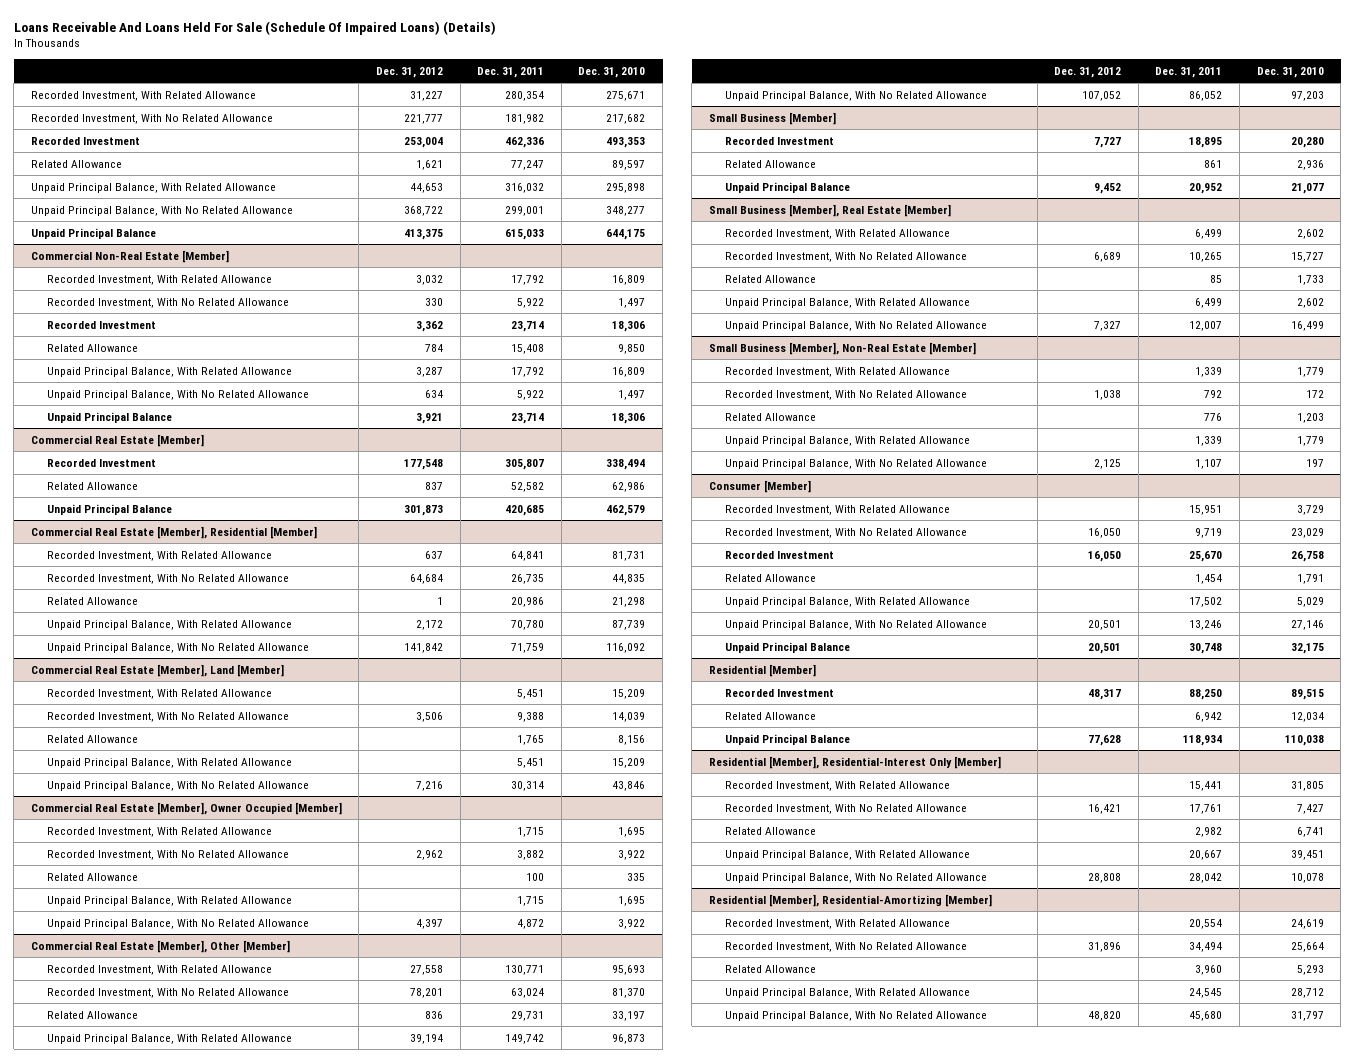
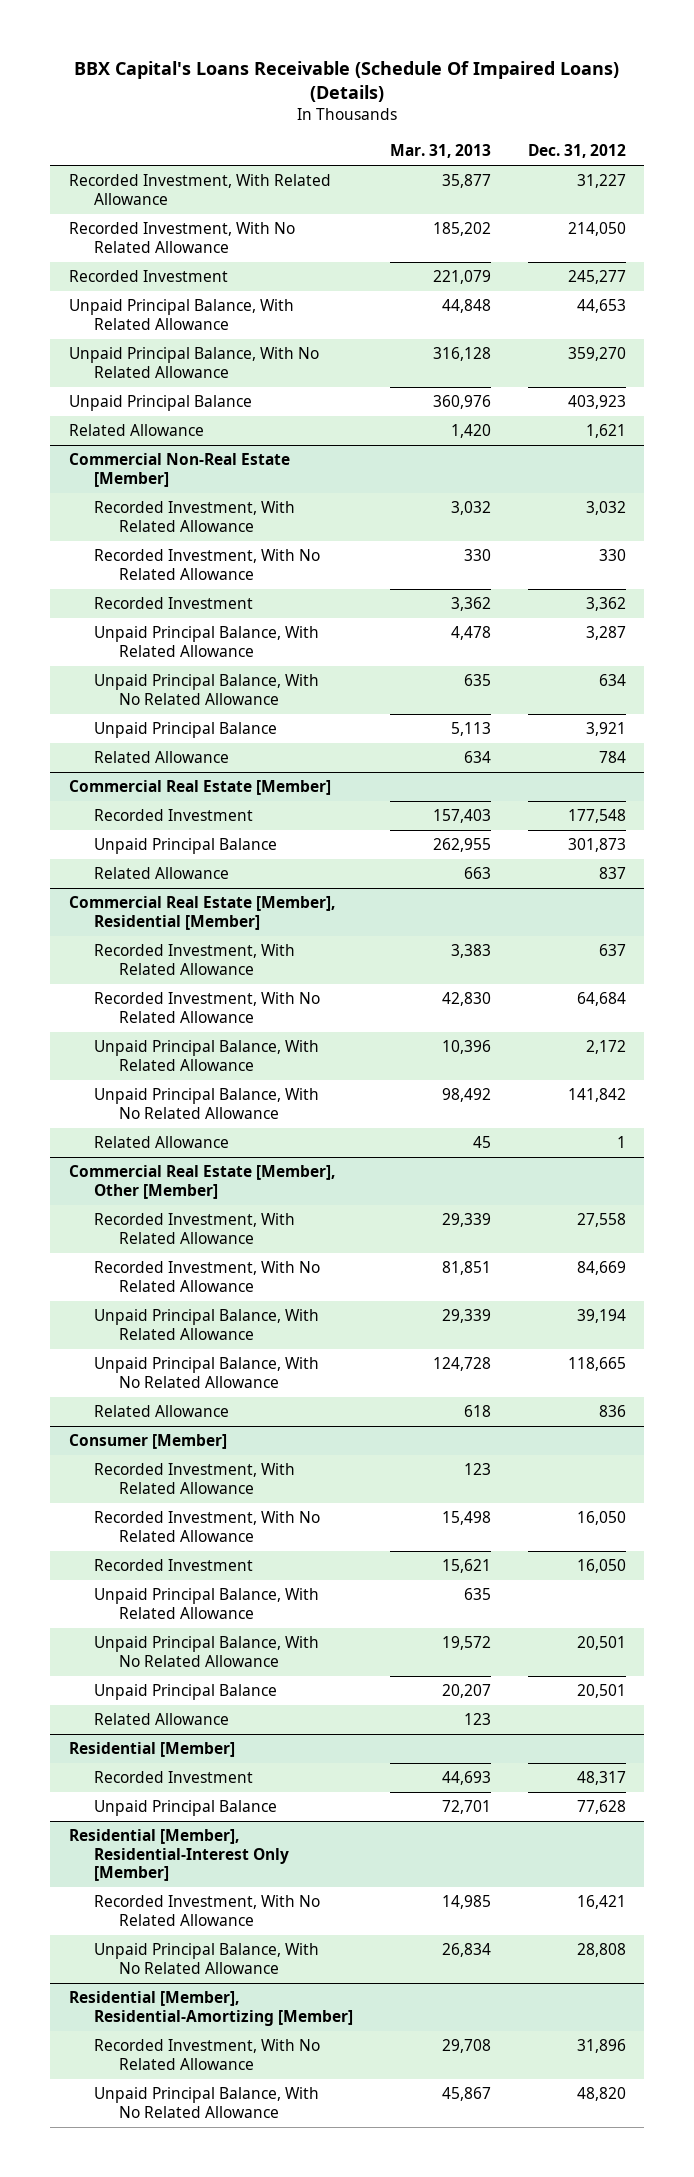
[13,20,496,35] Loans Receivable And Loans Held For Sale (Schedule Of Impaired Loans) (Details) -> [74,60,620,103] BBX Capital's Loans Receivable (Schedule Of Impaired Loans) (Details)
[477,66,545,78] Dec. 31, 2011 -> none
[578,66,646,78] Dec. 31, 2010 -> none
none -> [389,144,491,159] Mar. 31, 2013
[403,113,443,124] 221,777 -> [567,222,626,237] 214,050
[403,136,443,148] 253,004 -> [567,270,626,285] 245,277
[403,205,443,216] 368,722 -> [567,347,626,362] 359,270
[403,228,443,240] 413,375 -> [567,395,626,410] 403,923
[30,159,122,168] Related Allowance -> [68,424,204,437] Related Allowance
[47,343,139,352] Related Allowance -> [93,751,229,764] Related Allowance
[47,481,139,490] Related Allowance -> [93,867,229,880] Related Allowance
[30,663,284,677] Commercial Real Estate [Member], Land [Member] -> none
[47,688,273,699] Recorded Investment, With Related Allowance -> none
[47,711,290,722] Recorded Investment, With No Related Allowance -> none
[47,734,139,743] Related Allowance -> none
[47,757,293,768] Unpaid Principal Balance, With Related Allowance -> none
[47,780,310,791] Unpaid Principal Balance, With No Related Allowance -> none
[30,801,342,815] Commercial Real Estate [Member], Owner Occupied [Member] -> none
[47,826,273,837] Recorded Investment, With Related Allowance -> none
[47,849,290,860] Recorded Investment, With No Related Allowance -> none
[47,872,139,881] Related Allowance -> none
[47,895,293,906] Unpaid Principal Balance, With Related Allowance -> none
[47,918,310,929] Unpaid Principal Balance, With No Related Allowance -> none
[47,596,139,605] Related Allowance -> [93,1136,229,1149] Related Allowance
[409,987,443,998] 78,201 -> [576,1261,626,1276] 84,669
[708,111,836,125] Small Business [Member] -> none
[725,136,835,145] Recorded Investment -> none
[725,159,817,168] Related Allowance -> none
[725,181,851,193] Unpaid Principal Balance -> none
[708,203,951,217] Small Business [Member], Real Estate [Member] -> none
[725,228,951,239] Recorded Investment, With Related Allowance -> none
[725,251,968,262] Recorded Investment, With No Related Allowance -> none
[725,274,817,283] Related Allowance -> none
[725,297,971,308] Unpaid Principal Balance, With Related Allowance -> none
[725,320,988,331] Unpaid Principal Balance, With No Related Allowance -> none
[708,341,976,355] Small Business [Member], Non-Real Estate [Member] -> none
[725,366,951,377] Recorded Investment, With Related Allowance -> none
[725,389,968,400] Recorded Investment, With No Related Allowance -> none
[725,412,817,421] Related Allowance -> none
[725,435,971,446] Unpaid Principal Balance, With Related Allowance -> none
[725,458,988,469] Unpaid Principal Balance, With No Related Allowance -> none
[1082,90,1122,101] 107,052 -> [567,1357,626,1372] 118,665
[47,1010,139,1019] Related Allowance -> [93,1405,229,1418] Related Allowance
[725,573,817,582] Related Allowance -> [93,1713,229,1726] Related Allowance
[725,711,817,720] Related Allowance -> none
[725,780,951,791] Recorded Investment, With Related Allowance -> none
[725,826,817,835] Related Allowance -> none
[725,849,971,860] Unpaid Principal Balance, With Related Allowance -> none
[725,918,951,929] Recorded Investment, With Related Allowance -> none
[725,964,817,973] Related Allowance -> none
[725,987,971,998] Unpaid Principal Balance, With Related Allowance -> none

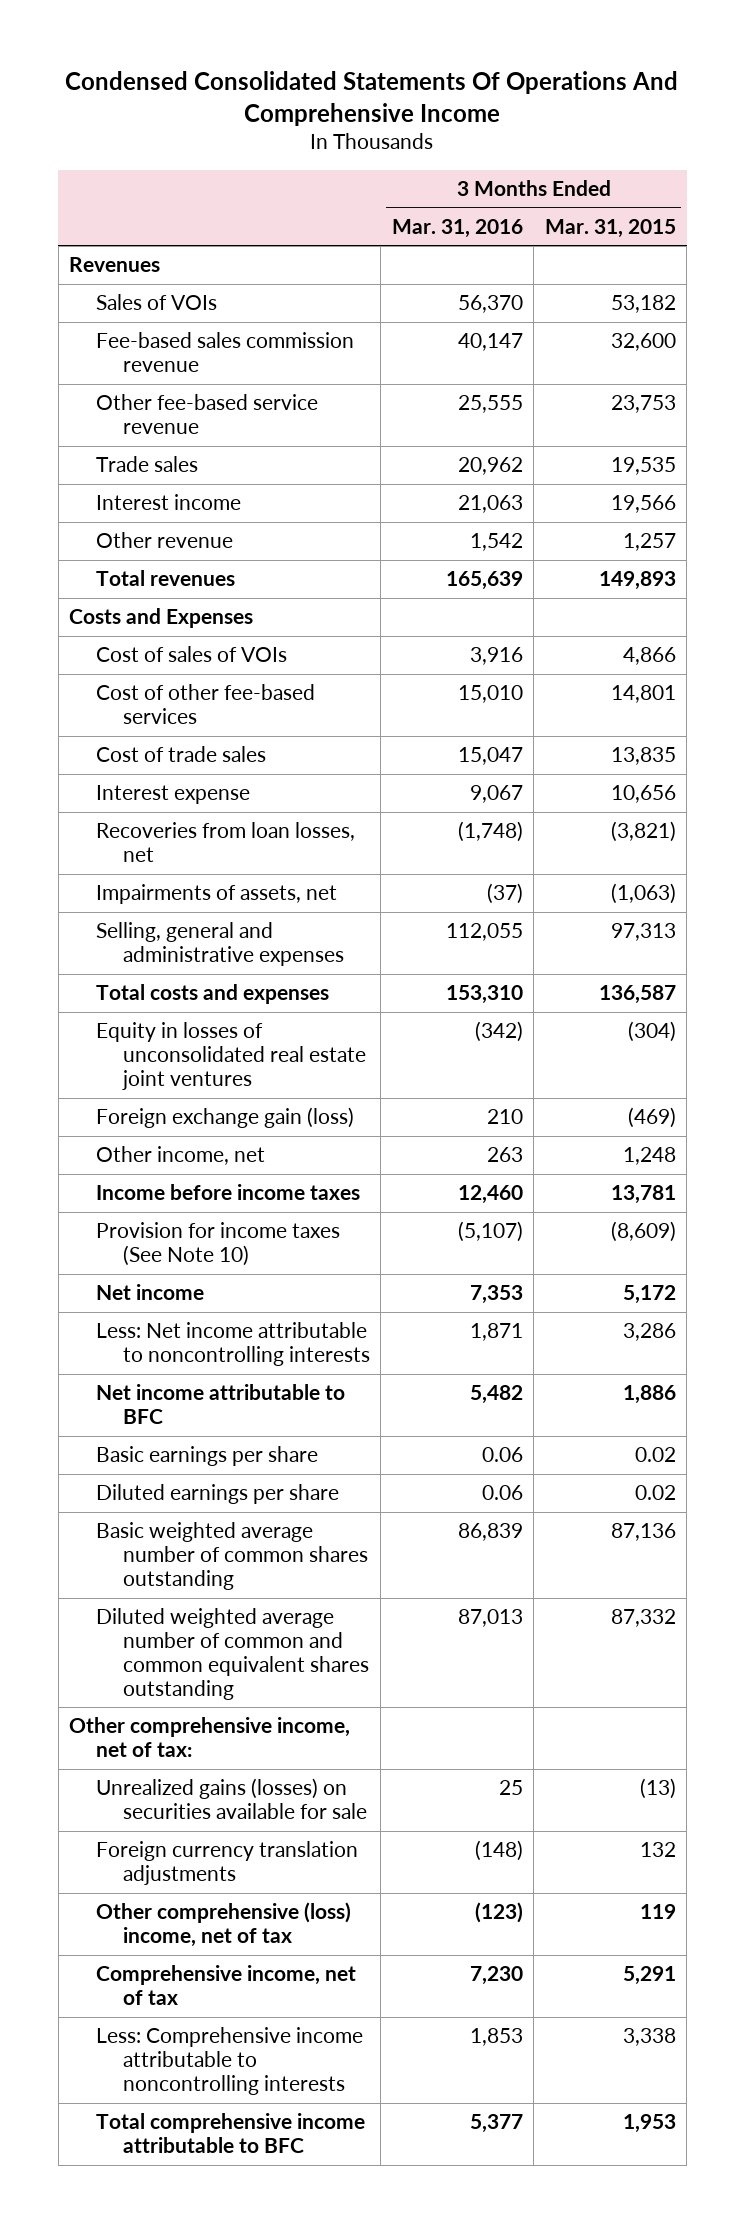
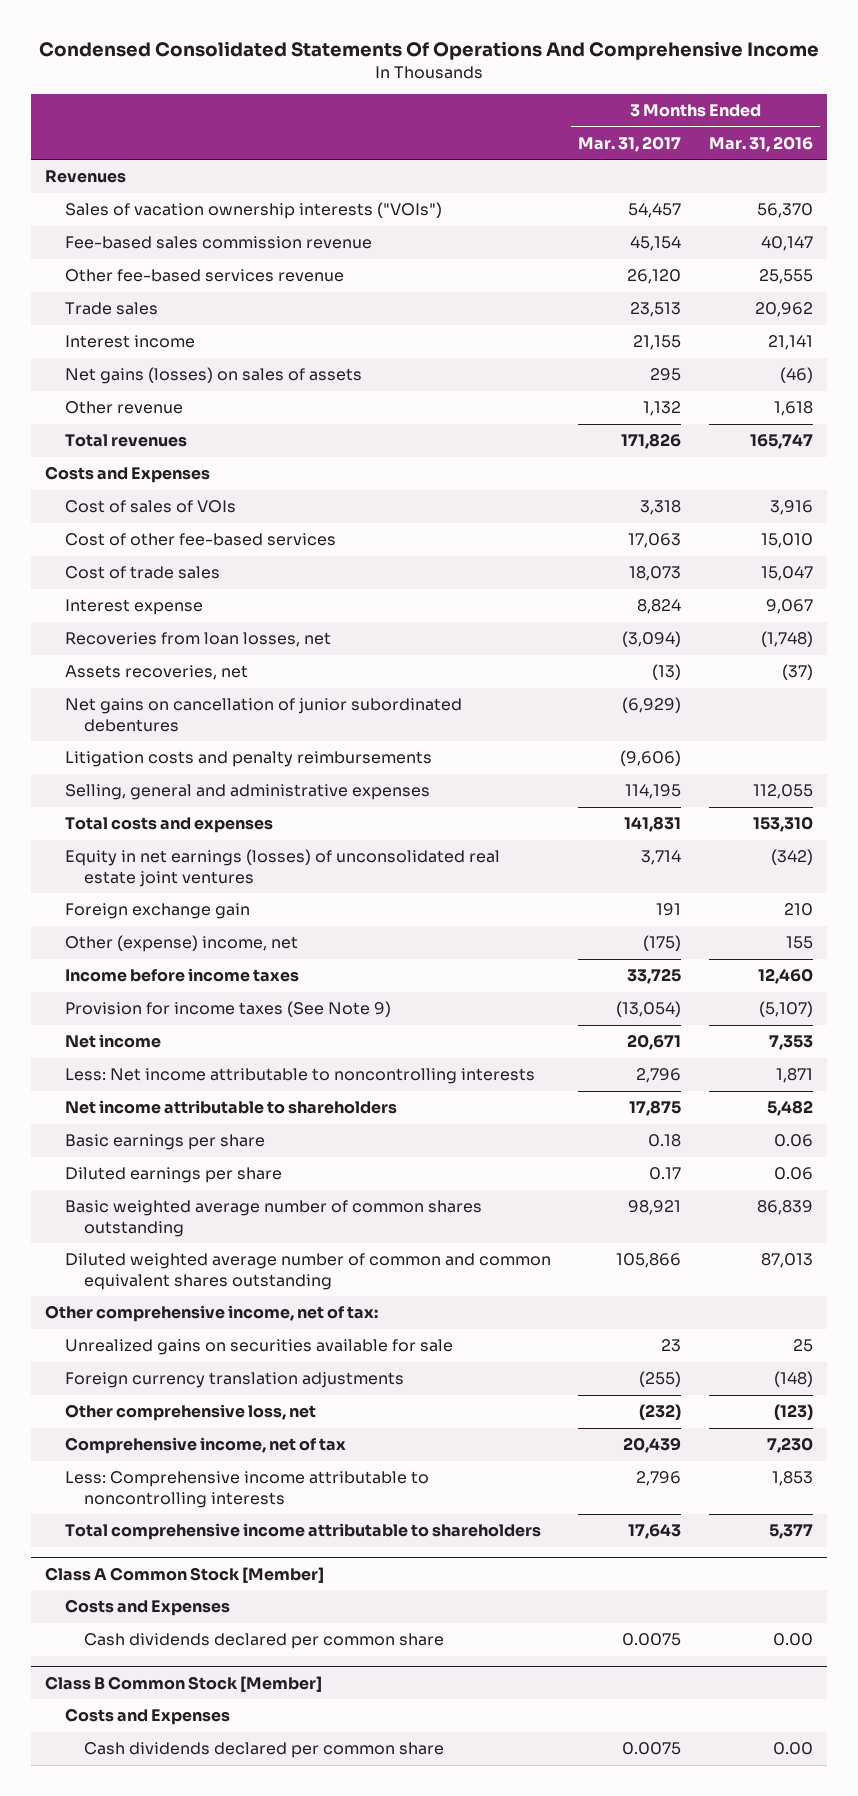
[544,218,676,238] Mar. 31, 2015 -> none
none -> [578,135,682,152] Mar. 31, 2017
[95,294,217,311] Sales of VOIs -> [64,202,442,220] Sales of vacation ownership interests ("VOIs")
[95,394,318,435] Other fee-based service revenue -> [64,269,344,283] Other fee-based services revenue
[457,495,523,514] 21,063 -> [767,335,813,351] 21,141
none -> [64,367,362,385] Net gains (losses) on sales of assets
[469,533,523,552] 1,542 -> [773,401,813,417] 1,618
[445,571,523,591] 165,639 -> [749,433,813,450] 165,747
[95,884,337,905] Impairments of assets, net -> [64,665,248,681] Assets recoveries, net
none -> [64,698,462,732] Net gains on cancellation of junior subordinated debentures
none -> [64,751,432,768] Litigation costs and penalty reimbursements
[95,1022,366,1091] Equity in losses of unconsolidated real estate joint ventures -> [64,849,500,887] Equity in net earnings (losses) of unconsolidated real estate joint ventures
[95,1107,354,1129] Foreign exchange gain (loss) -> [64,903,250,920] Foreign exchange gain
[95,1146,265,1166] Other income, net -> [64,935,298,953] Other (expense) income, net
[486,1147,523,1163] 263 -> [785,936,813,950] 155
[95,1222,340,1267] Provision for income taxes (See Note 10) -> [64,1001,391,1018] Provision for income taxes (See Note 9)
[95,1384,345,1425] Net income attributable to BFC -> [64,1100,397,1115] Net income attributable to shareholders
[95,1778,367,1820] Unrealized gains (losses) on securities available for sale -> [64,1339,453,1356] Unrealized gains on securities available for sale
[95,1902,351,1948] Other comprehensive (loss) income, net of tax -> [64,1404,316,1422] Other comprehensive loss, net
[95,2113,365,2154] Total comprehensive income attributable to BFC -> [64,1523,541,1541] Total comprehensive income attributable to shareholders
none -> [45,1566,325,1583] Class A Common Stock [Member]
none -> [64,1599,230,1617] Costs and Expenses
none -> [84,1633,445,1650] Cash dividends declared per common share
none -> [45,1675,323,1692] Class B Common Stock [Member]
none -> [64,1708,230,1726] Costs and Expenses
none -> [84,1742,445,1759] Cash dividends declared per common share

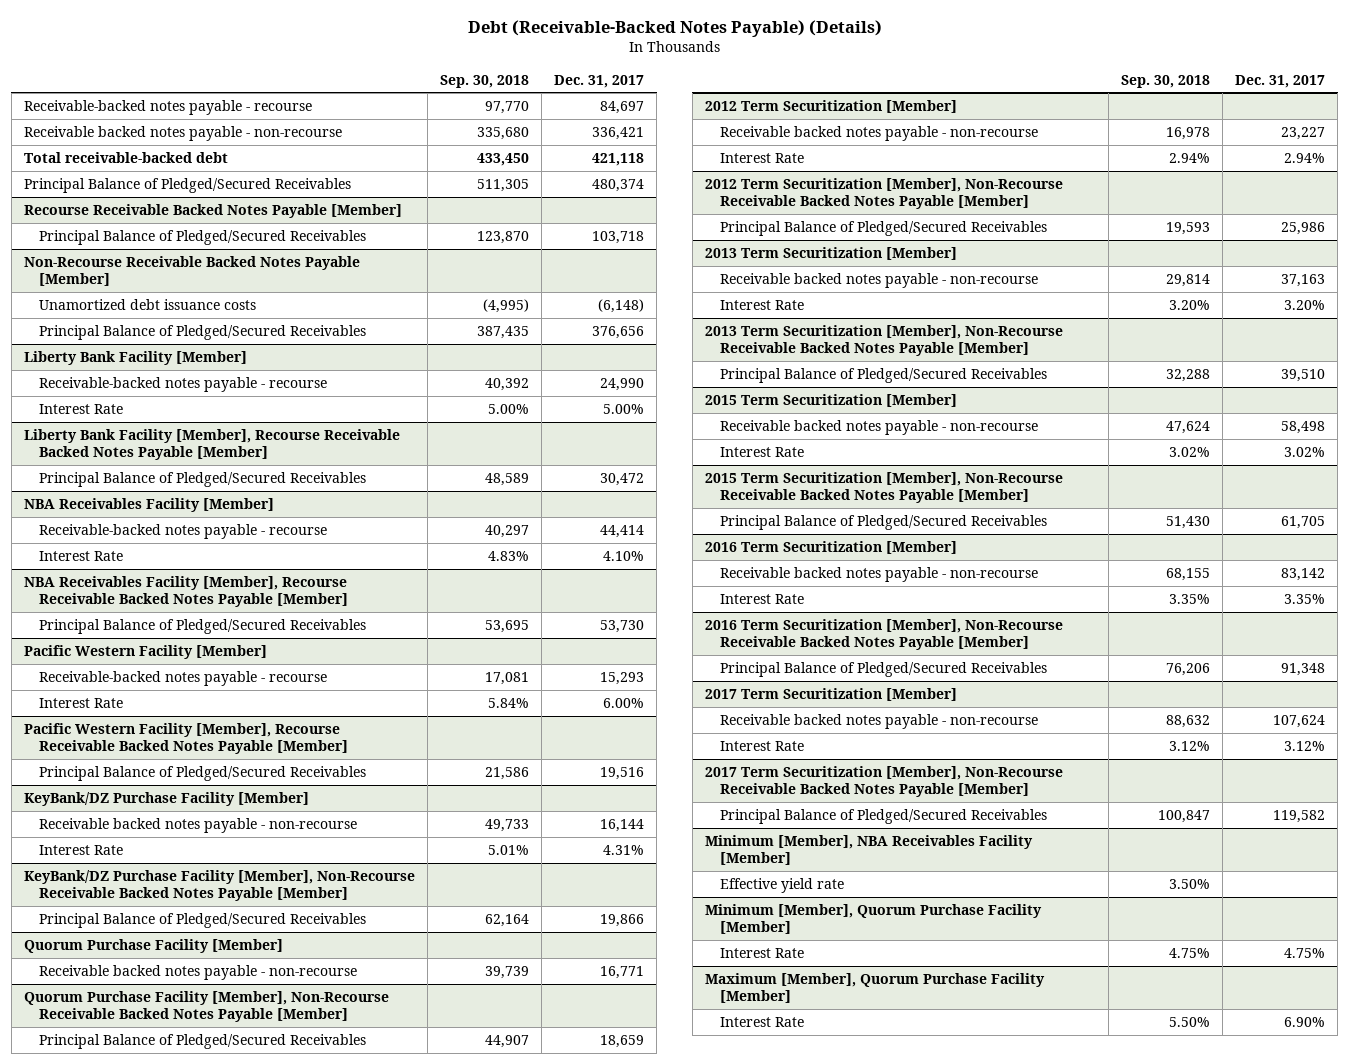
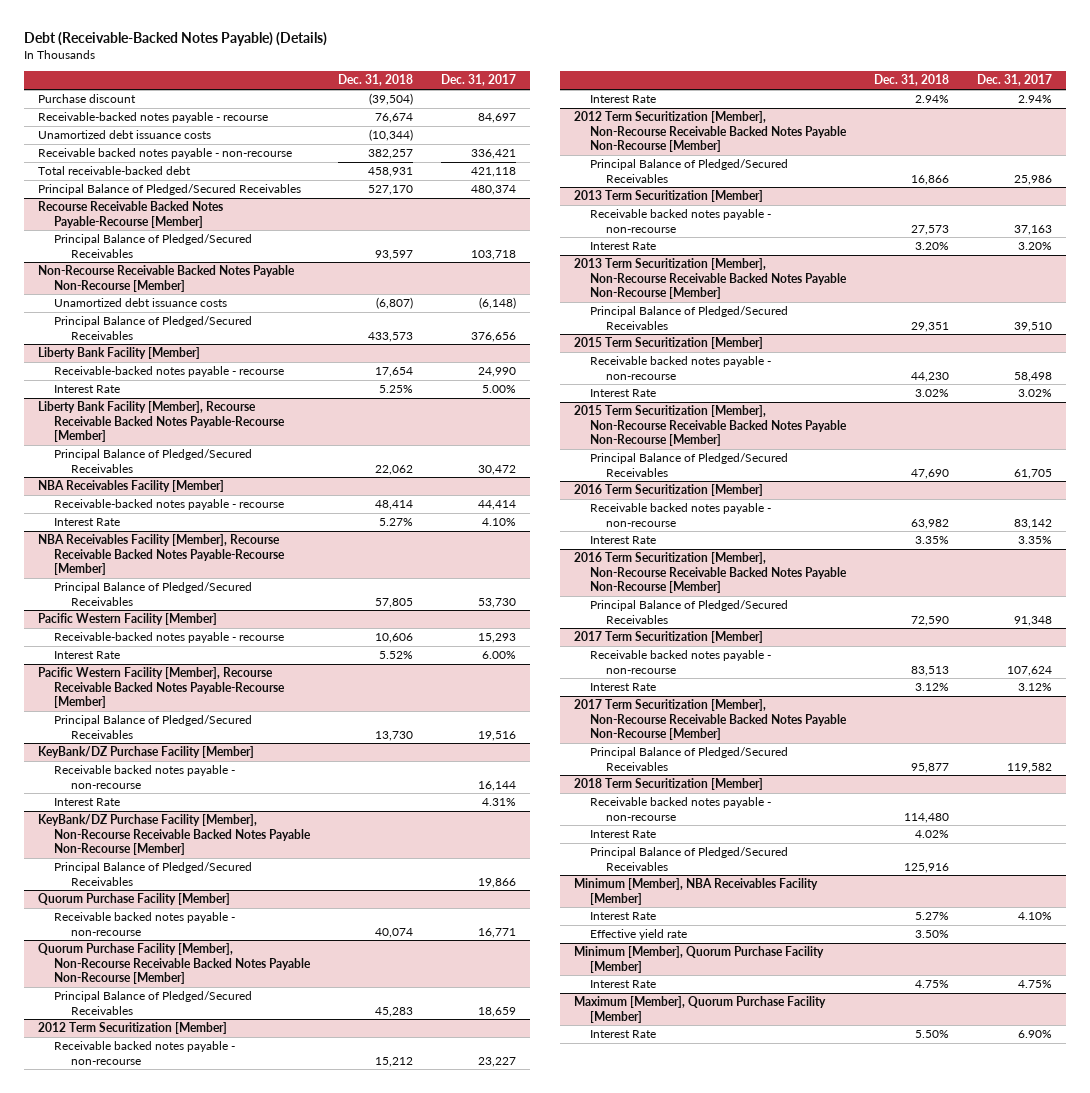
[440,74,530,88] Sep. 30, 2018 -> none
none -> [338,74,414,87] Dec. 31, 2018
none -> [38,94,137,104] Purchase discount
none -> [38,130,212,140] Unamortized debt issuance costs
[23,203,402,218] Recourse Receivable Backed Notes Payable [Member] -> [38,201,224,228] Recourse Receivable Backed Notes Payable-Recourse [Member]
[23,255,360,286] Non-Recourse Receivable Backed Notes Payable [Member] -> [38,265,296,292] Non-Recourse Receivable Backed Notes Payable Non-Recourse [Member]
[23,428,400,460] Liberty Bank Facility [Member], Recourse Receivable Backed Notes Payable [Member] -> [38,401,286,442] Liberty Bank Facility [Member], Recourse Receivable Backed Notes Payable-Recourse [Member]
[23,575,349,607] NBA Receivables Facility [Member], Recourse Receivable Backed Notes Payable [Member] -> [38,534,286,575] NBA Receivables Facility [Member], Recourse Receivable Backed Notes Payable-Recourse [Member]
[23,722,349,754] Pacific Western Facility [Member], Recourse Receivable Backed Notes Payable [Member] -> [38,667,286,708] Pacific Western Facility [Member], Recourse Receivable Backed Notes Payable-Recourse [Member]
[23,869,415,901] KeyBank/DZ Purchase Facility [Member], Non-Recourse Receivable Backed Notes Payable [Member] -> [38,814,312,855] KeyBank/DZ Purchase Facility [Member], Non-Recourse Receivable Backed Notes Payable Non-Recourse [Member]
[23,990,389,1022] Quorum Purchase Facility [Member], Non-Recourse Receivable Backed Notes Payable [Member] -> [38,943,312,984] Quorum Purchase Facility [Member], Non-Recourse Receivable Backed Notes Payable Non-Recourse [Member]
[704,177,1063,209] 2012 Term Securitization [Member], Non-Recourse Receivable Backed Notes Payable [Member] -> [574,111,848,152] 2012 Term Securitization [Member], Non-Recourse Receivable Backed Notes Payable Non-Recourse [Member]
[704,324,1063,356] 2013 Term Securitization [Member], Non-Recourse Receivable Backed Notes Payable [Member] -> [574,258,848,299] 2013 Term Securitization [Member], Non-Recourse Receivable Backed Notes Payable Non-Recourse [Member]
[704,471,1063,503] 2015 Term Securitization [Member], Non-Recourse Receivable Backed Notes Payable [Member] -> [574,405,848,446] 2015 Term Securitization [Member], Non-Recourse Receivable Backed Notes Payable Non-Recourse [Member]
[704,618,1063,650] 2016 Term Securitization [Member], Non-Recourse Receivable Backed Notes Payable [Member] -> [574,552,848,593] 2016 Term Securitization [Member], Non-Recourse Receivable Backed Notes Payable Non-Recourse [Member]
[704,765,1063,797] 2017 Term Securitization [Member], Non-Recourse Receivable Backed Notes Payable [Member] -> [574,699,848,740] 2017 Term Securitization [Member], Non-Recourse Receivable Backed Notes Payable Non-Recourse [Member]
none -> [574,778,764,791] 2018 Term Securitization [Member]
none -> [590,797,772,821] Receivable backed notes payable - non-recourse
none -> [590,830,657,839] Interest Rate
none -> [590,847,789,871] Principal Balance of Pledged/Secured Receivables
none -> [590,912,657,921] Interest Rate

